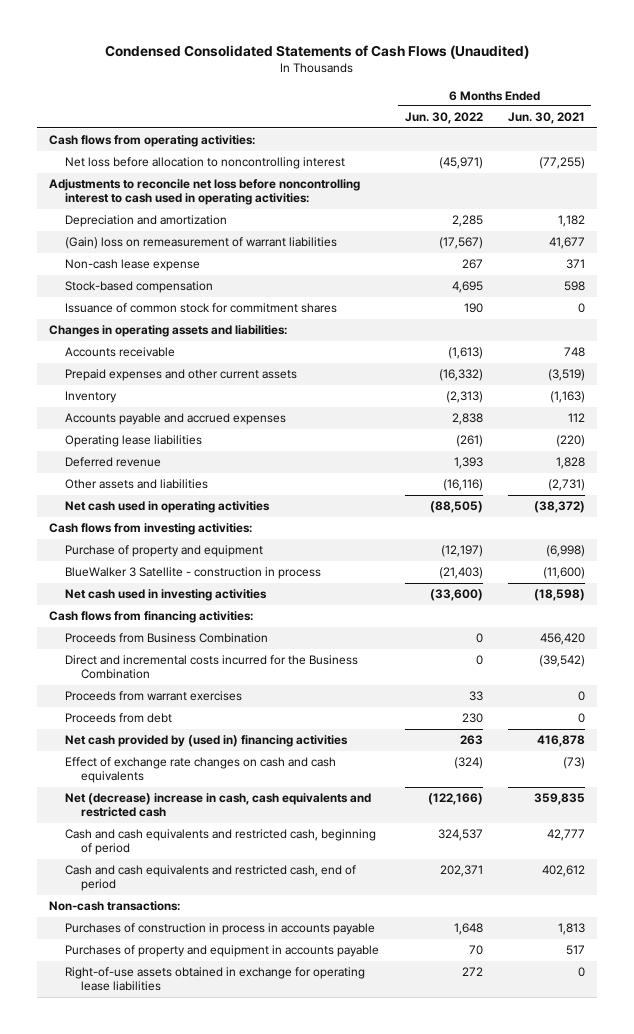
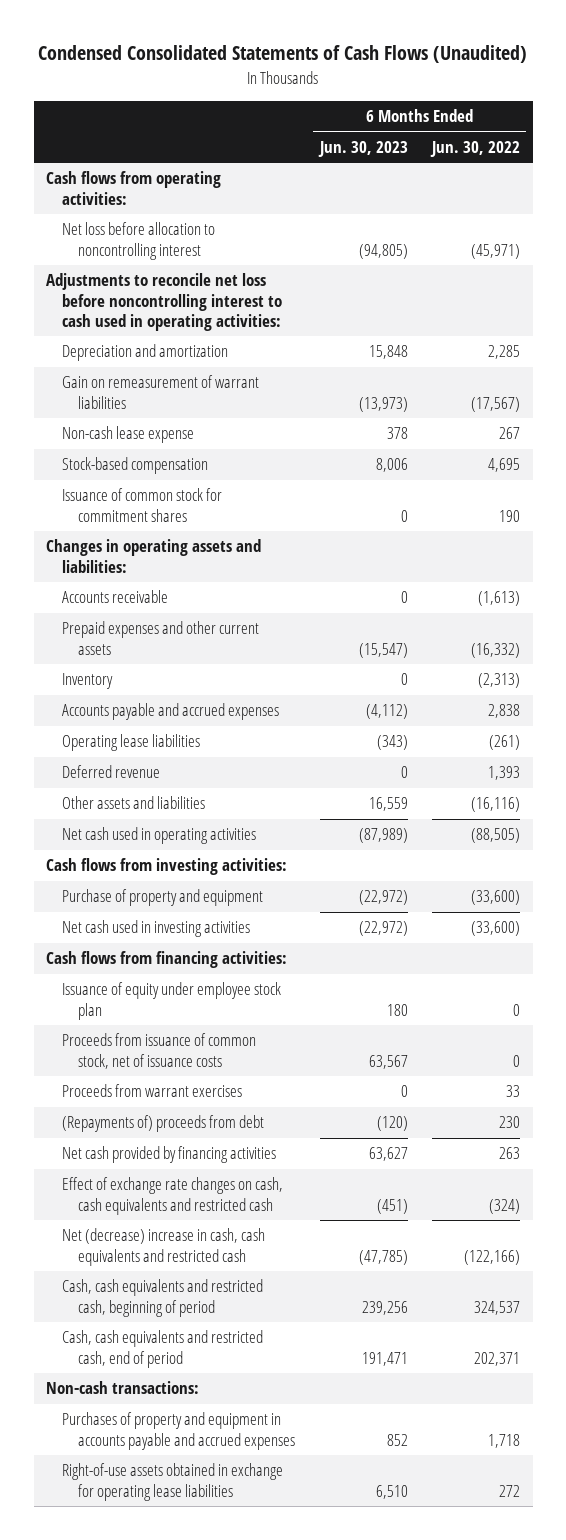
[507,112,585,125] Jun. 30, 2021 -> none
none -> [317,140,408,157] Jun. 30, 2023
[65,237,338,250] (Gain) loss on remeasurement of warrant liabilities -> [61,375,259,409] Gain on remeasurement of warrant liabilities
[65,567,322,580] BlueWalker 3 Satellite - construction in process -> none
[440,545,483,558] (12,197) -> [471,890,521,906] (33,600)
[65,633,269,644] Proceeds from Business Combination -> none
[65,655,359,680] Direct and incremental costs incurred for the Business Combination -> none
none -> [61,982,281,1020] Issuance of equity under employee stock plan
none -> [61,1033,256,1069] Proceeds from issuance of common stock, net of issuance costs
[65,713,173,724] Proceeds from debt -> [61,1115,264,1133] (Repayments of) proceeds from debt
[65,735,349,748] Net cash provided by (used in) financing activities -> [61,1146,276,1164] Net cash provided by financing activities
[65,757,337,784] Effect of exchange rate changes on cash and cash equivalents -> [61,1177,283,1215] Effect of exchange rate changes on cash, cash equivalents and restricted cash
[65,829,377,856] Cash and cash equivalents and restricted cash, beginning of period -> [61,1279,263,1317] Cash, cash equivalents and restricted cash, beginning of period
[65,865,357,892] Cash and cash equivalents and restricted cash, end of period -> [61,1330,263,1368] Cash, cash equivalents and restricted cash, end of period
[65,923,376,936] Purchases of construction in process in accounts payable -> none
[65,945,380,958] Purchases of property and equipment in accounts payable -> [61,1412,296,1450] Purchases of property and equipment in accounts payable and accrued expenses
[468,945,483,956] 70 -> [488,1433,521,1448] 1,718

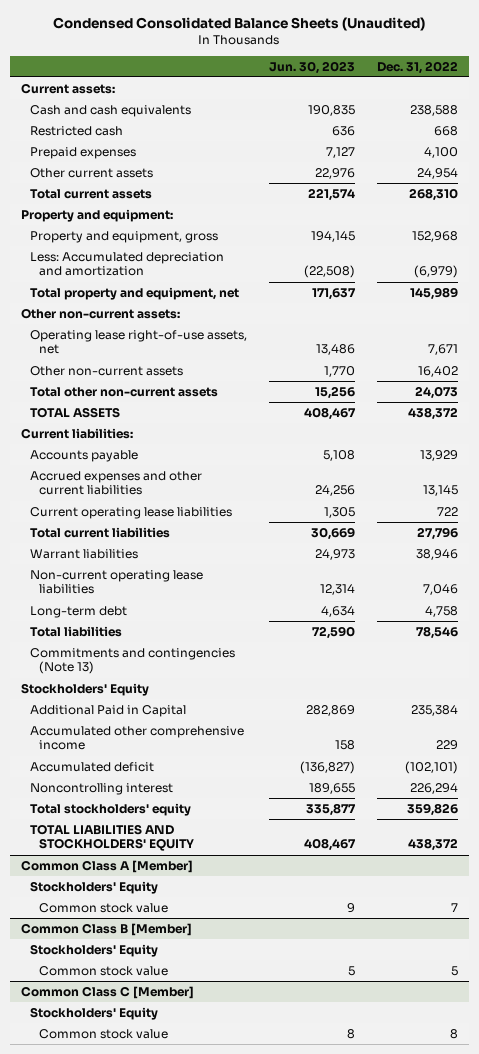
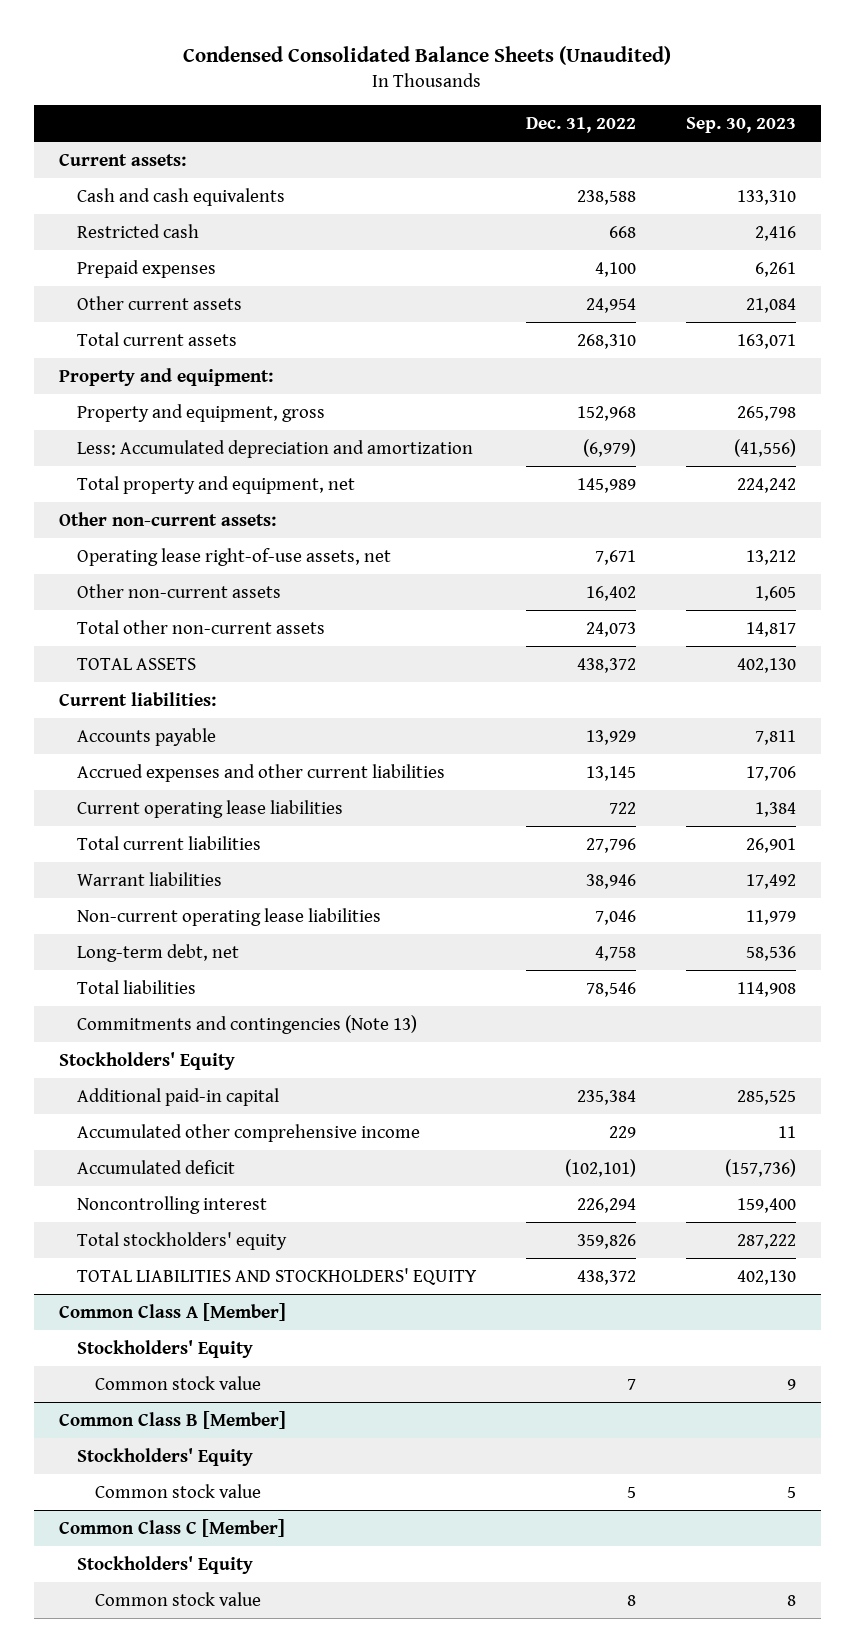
[268,60,355,74] Jun. 30, 2023 -> none
none -> [685,116,796,133] Sep. 30, 2023
[29,605,127,618] Long-term debt -> [76,943,239,962] Long-term debt, net
[29,704,186,717] Additional Paid in Capital -> [76,1087,279,1106] Additional paid-in capital

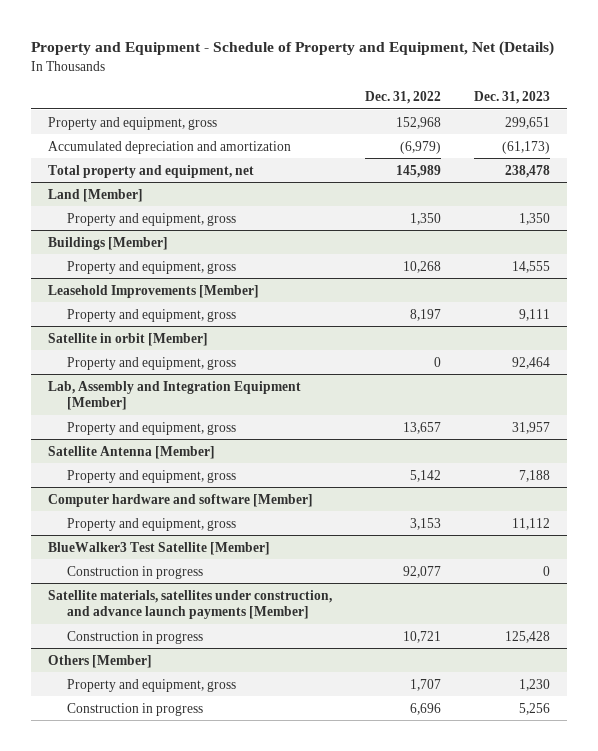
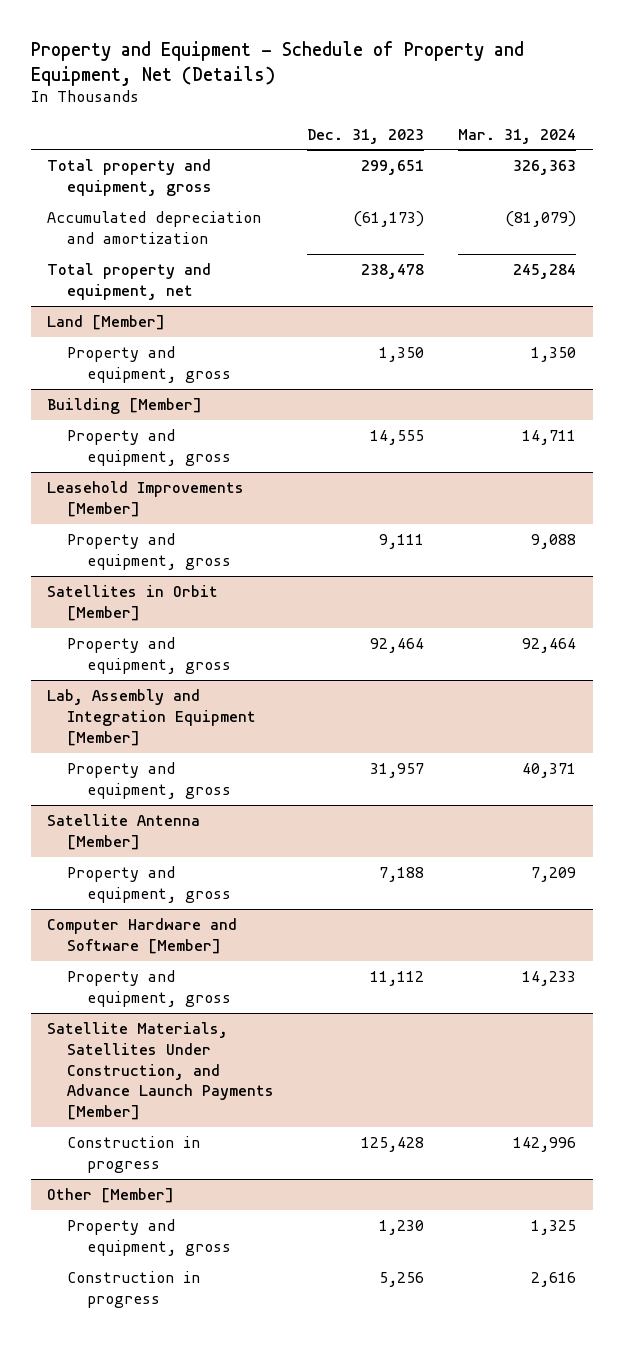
[365,90,442,104] Dec. 31, 2022 -> none
none -> [457,128,576,144] Mar. 31, 2024
[47,116,217,130] Property and equipment, gross -> [47,159,213,196] Total property and equipment, gross
[47,236,168,250] Buildings [Member] -> [47,398,203,415] Building [Member]
[47,332,208,346] Satellite in orbit [Member] -> [47,585,219,621] Satellites in Orbit [Member]
[47,493,313,507] Computer hardware and software [Member] -> [47,918,238,954] Computer Hardware and Software [Member]
[47,541,270,555] BlueWalker3 Test Satellite [Member] -> none
[66,565,203,579] Construction in progress -> none
[47,589,332,620] Satellite materials, satellites under construction, and advance launch payments [Member] -> [47,1022,275,1121] Satellite Materials, Satellites Under Construction, and Advance Launch Payments [Member]
[47,654,152,668] Others [Member] -> [47,1188,175,1204] Other [Member]

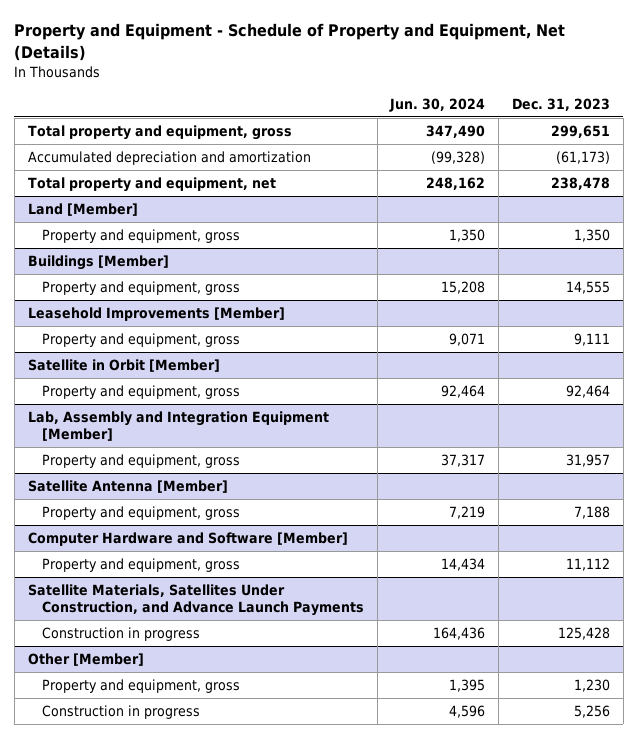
[457,128,576,144] Mar. 31, 2024 -> none
none -> [389,97,486,112] Jun. 30, 2024
[47,398,203,415] Building [Member] -> [27,255,169,271] Buildings [Member]
[47,585,219,621] Satellites in Orbit [Member] -> [27,359,220,373] Satellite in Orbit [Member]
[47,1022,275,1121] Satellite Materials, Satellites Under Construction, and Advance Launch Payments [Member] -> [27,584,364,616] Satellite Materials, Satellites Under Construction, and Advance Launch Payments

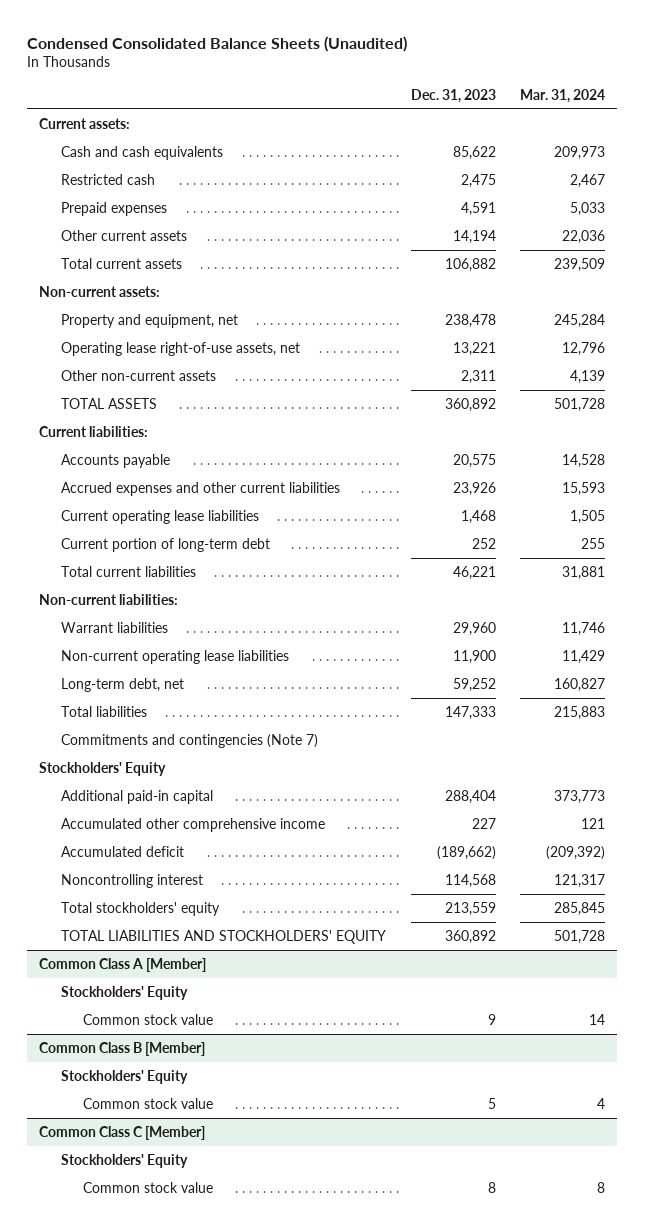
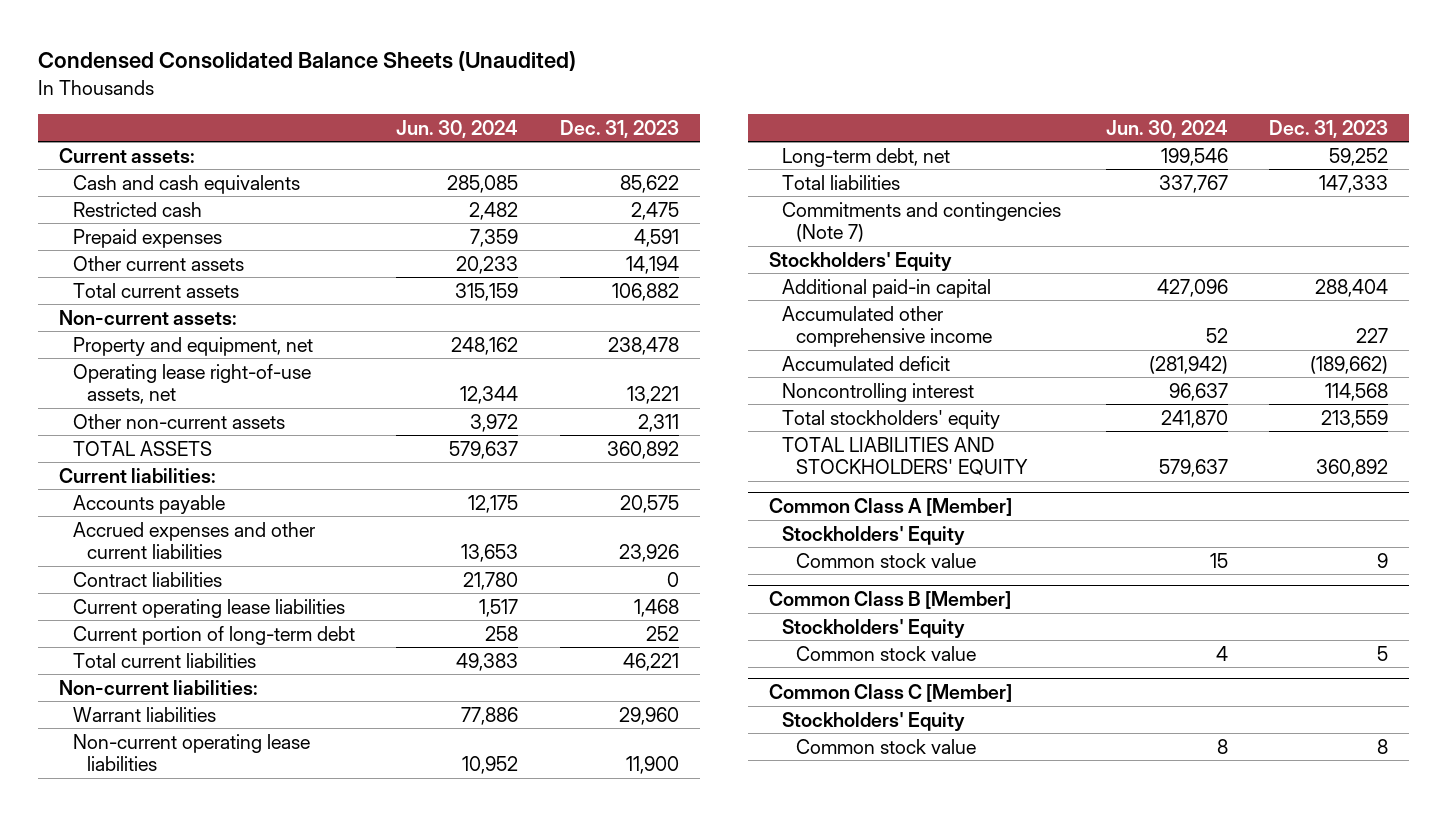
[520,88,606,103] Mar. 31, 2024 -> none
none -> [396,119,519,138] Jun. 30, 2024
none -> [72,571,222,587] Contract liabilities

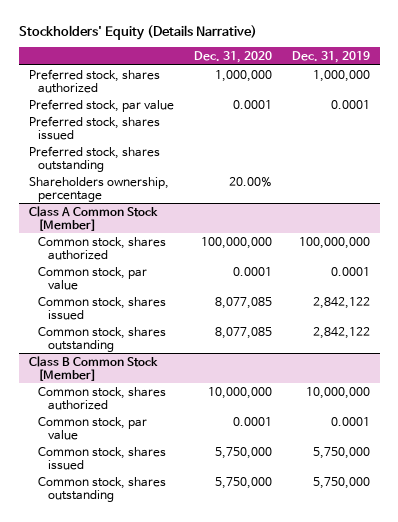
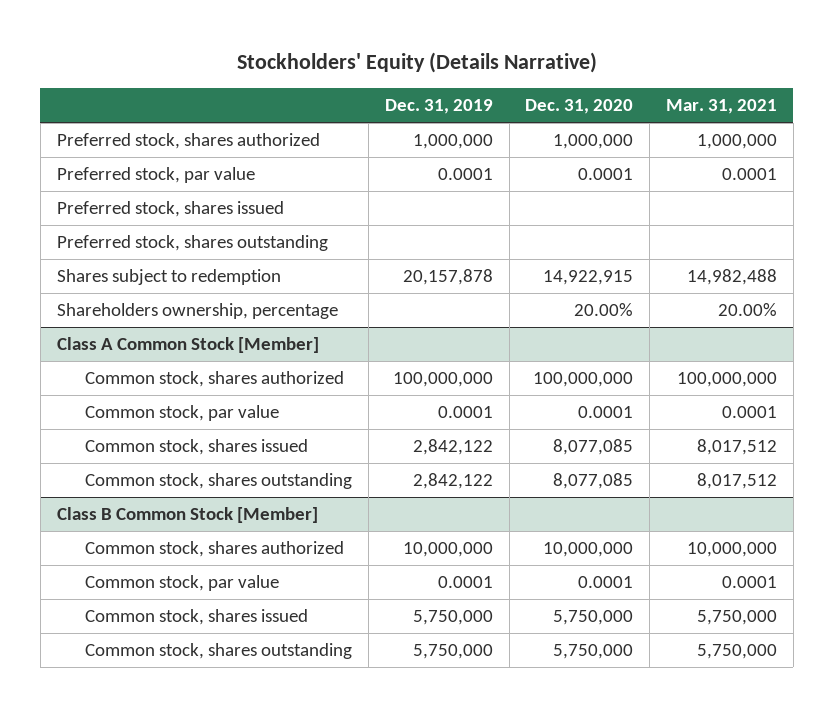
none -> [665,99,777,115] Mar. 31, 2021
none -> [56,269,281,286] Shares subject to redemption

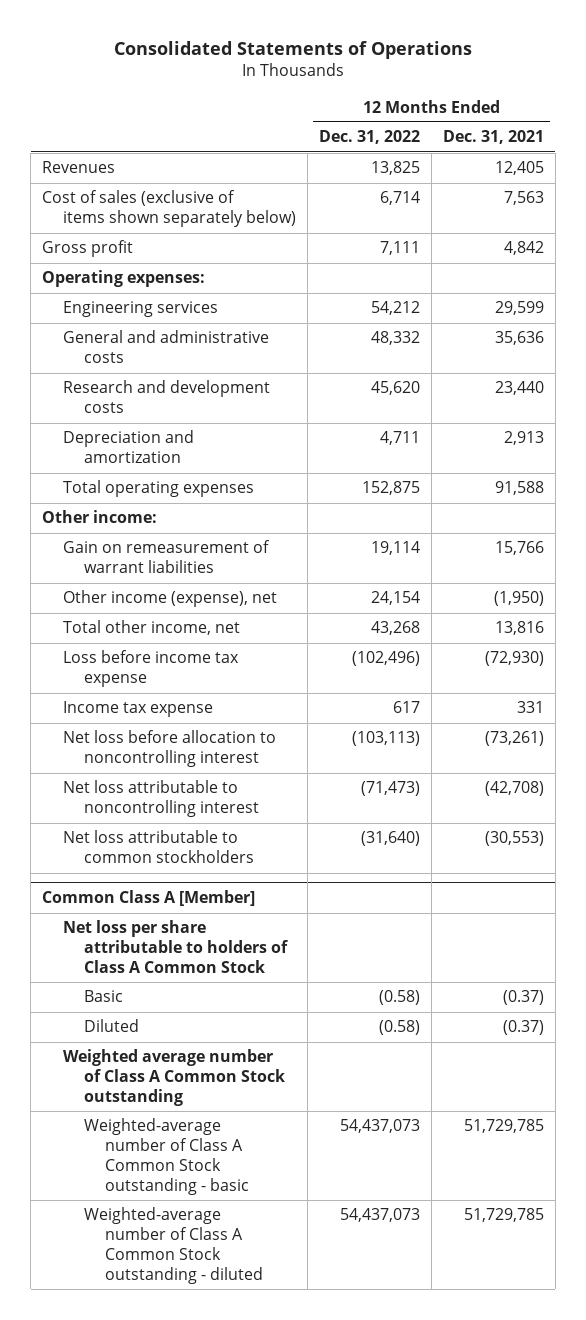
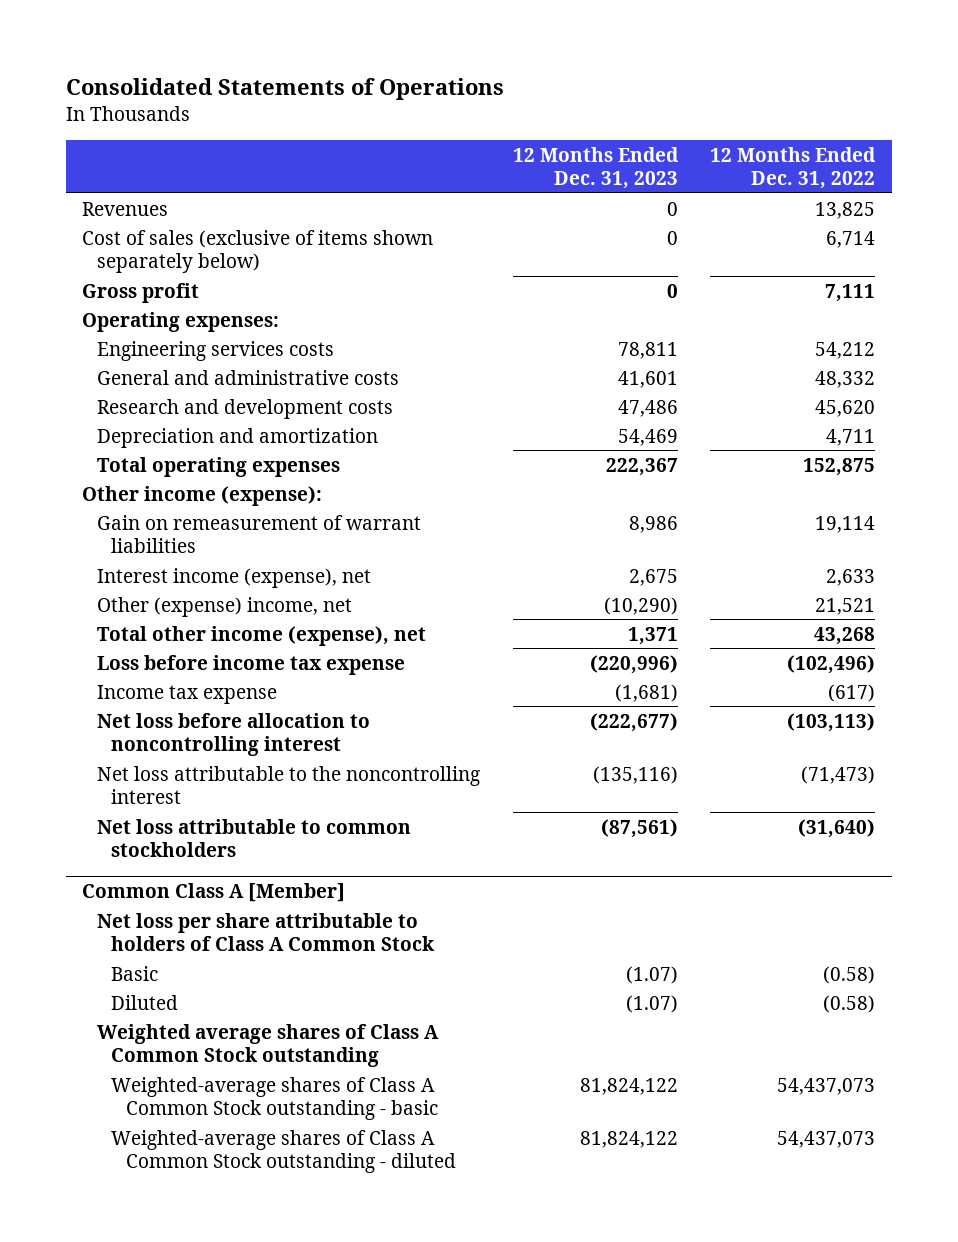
[443,130,545,145] Dec. 31, 2021 -> none
none -> [512,146,679,190] 12 Months Ended Dec. 31, 2023
[63,301,219,318] Engineering services -> [96,340,334,361] Engineering services costs
[42,510,158,524] Other income: -> [82,485,323,506] Other income (expense):
none -> [96,567,371,588] Interest income (expense), net
[63,590,278,608] Other income (expense), net -> [96,596,352,617] Other (expense) income, net
[371,591,421,606] 24,154 -> [815,597,876,615] 21,521
[63,620,241,636] Total other income, net -> [96,625,426,646] Total other income (expense), net
[393,701,421,714] 617 -> [828,683,876,702] (617)
[63,780,259,818] Net loss attributable to noncontrolling interest -> [96,765,480,804] Net loss attributable to the noncontrolling interest
[63,1049,285,1107] Weighted average number of Class A Common Stock outstanding -> [96,1023,439,1067] Weighted average shares of Class A Common Stock outstanding
[83,1118,249,1195] Weighted-average number of Class A Common Stock outstanding - basic -> [111,1076,439,1120] Weighted-average shares of Class A Common Stock outstanding - basic
[83,1207,263,1284] Weighted-average number of Class A Common Stock outstanding - diluted -> [111,1129,457,1173] Weighted-average shares of Class A Common Stock outstanding - diluted

